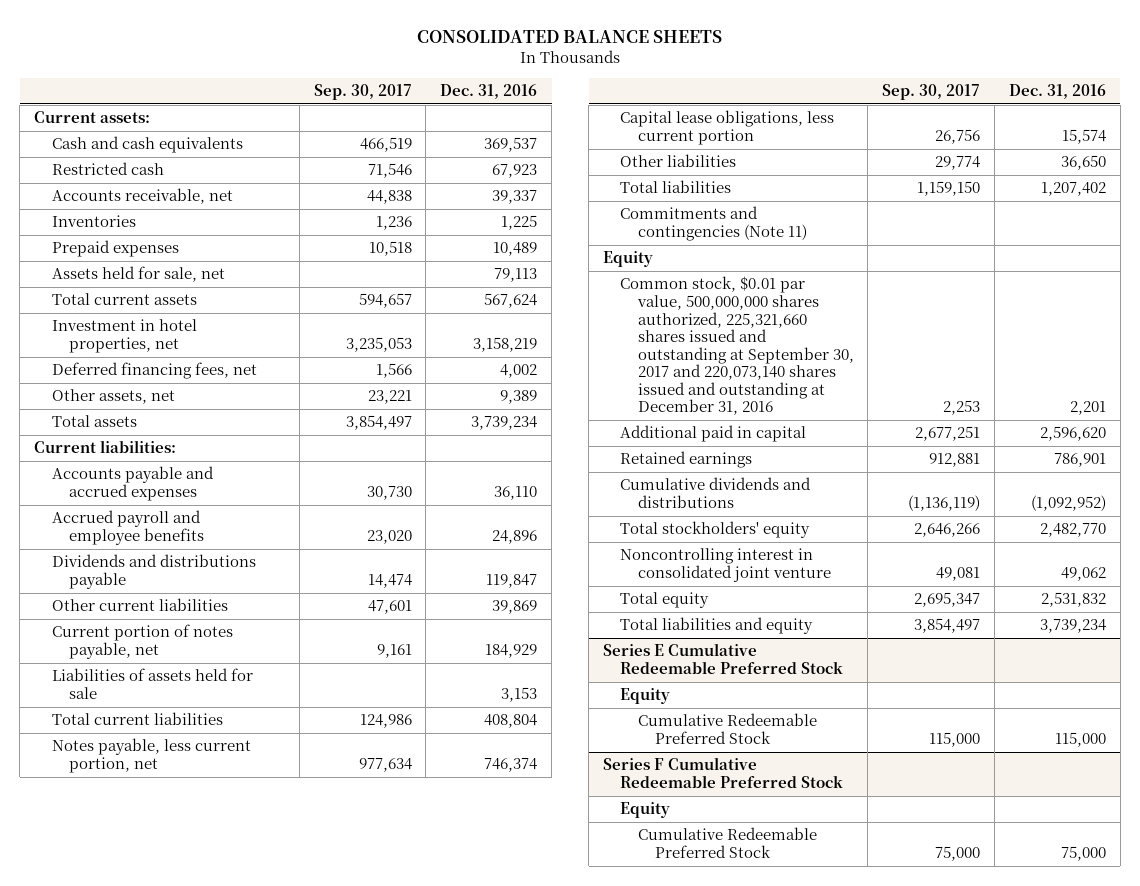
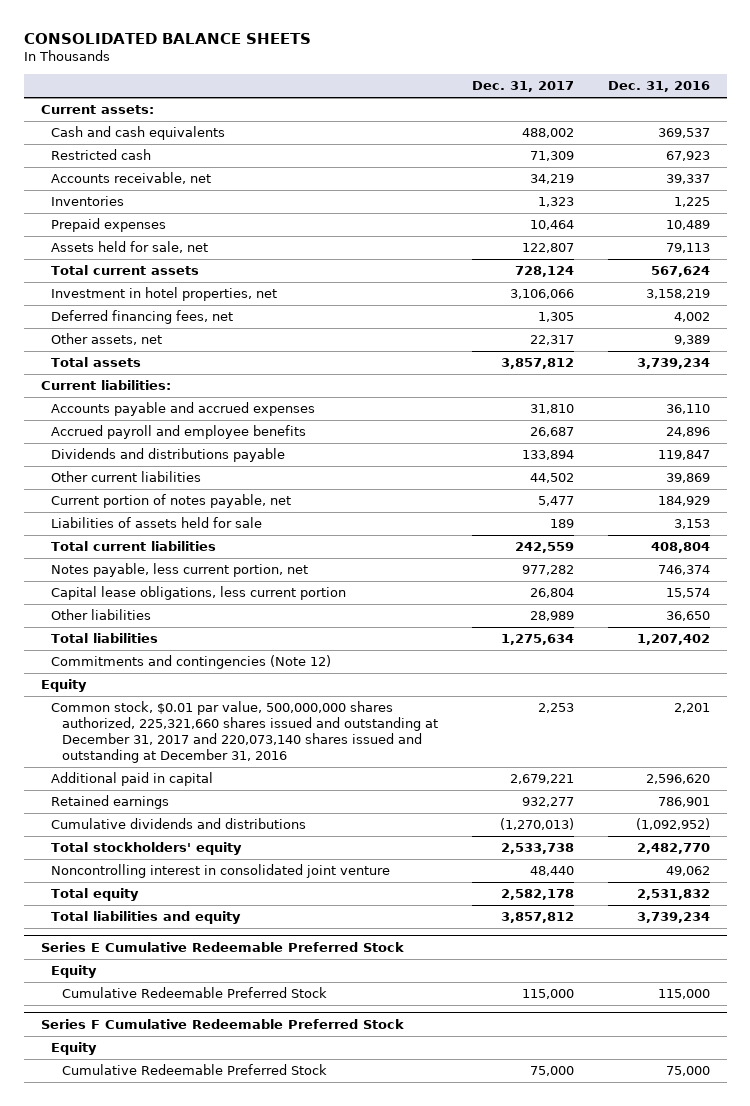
[313,84,412,101] Sep. 30, 2017 -> none
none -> [471,81,574,93] Dec. 31, 2017
[620,206,807,242] Commitments and contingencies (Note 11) -> [51,655,332,670] Commitments and contingencies (Note 12)
[620,276,854,416] Common stock, $0.01 par value, 500,000,000 shares authorized, 225,321,660 shares issued and outstanding at September 30, 2017 and 220,073,140 shares issued and outstanding at December 31, 2016 -> [51,701,438,764] Common stock, $0.01 par value, 500,000,000 shares authorized, 225,321,660 shares issued and outstanding at December 31, 2017 and 220,073,140 shares issued and outstanding at December 31, 2016

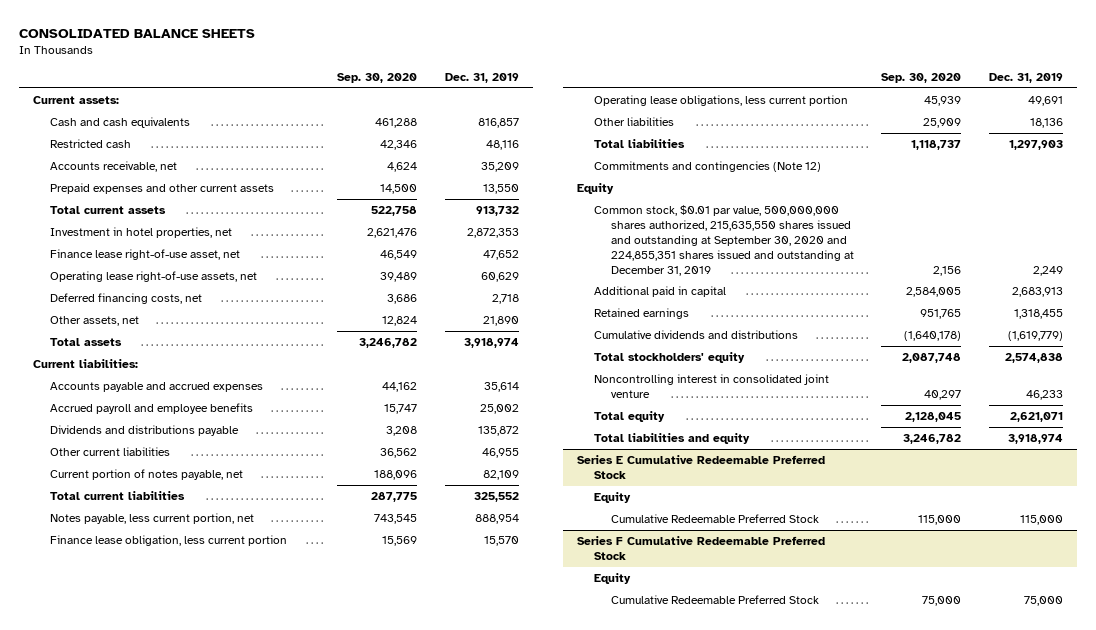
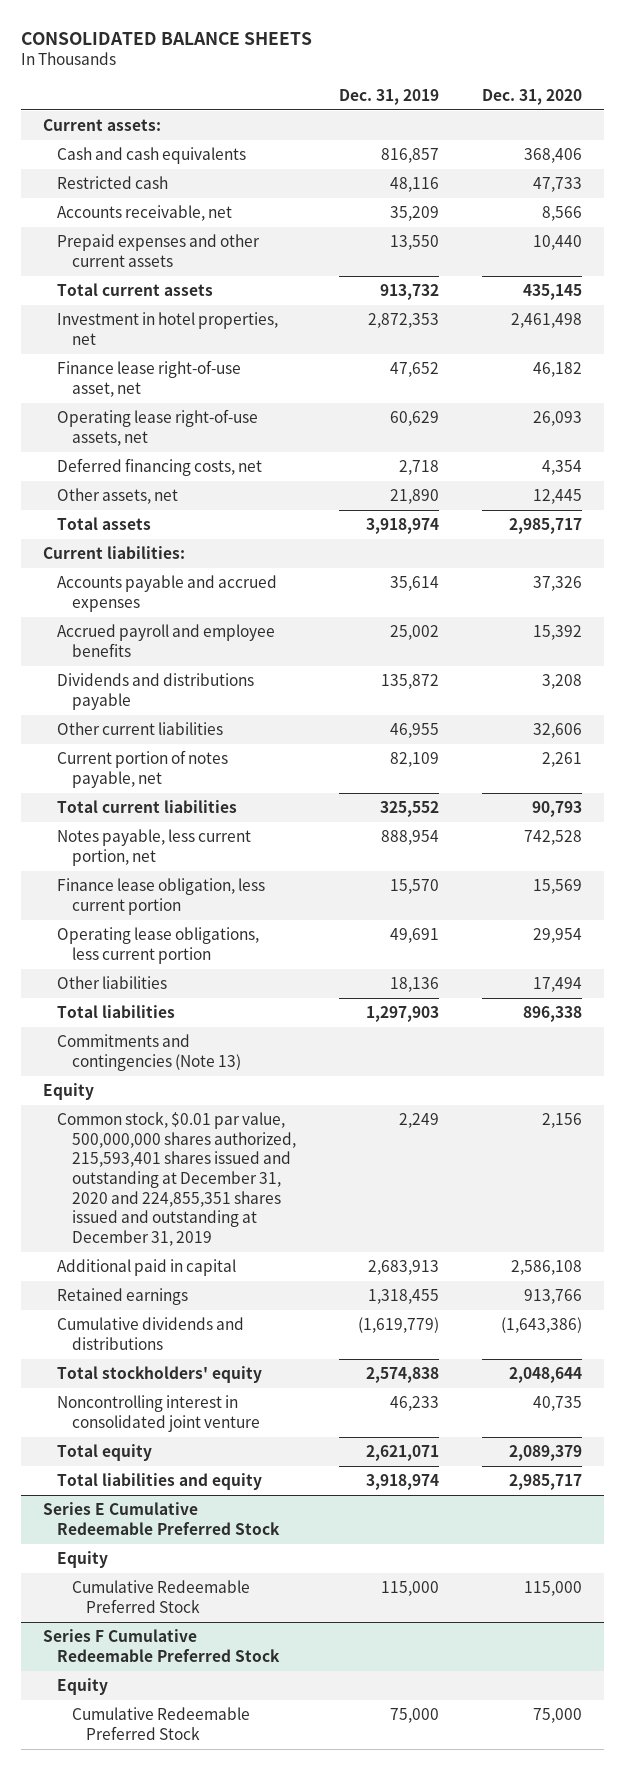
[337,73,418,84] Sep. 30, 2020 -> none
none -> [482,88,583,105] Dec. 31, 2020
[593,160,821,172] Commitments and contingencies (Note 12) -> [57,1034,241,1071] Commitments and contingencies (Note 13)
[593,204,854,276] Common stock, $0.01 par value, 500,000,000 shares authorized, 215,635,550 shares issued and outstanding at September 30, 2020 and 224,855,351 shares issued and outstanding at December 31, 2019 -> [57,1112,296,1247] Common stock, $0.01 par value, 500,000,000 shares authorized, 215,593,401 shares issued and outstanding at December 31, 2020 and 224,855,351 shares issued and outstanding at December 31, 2019

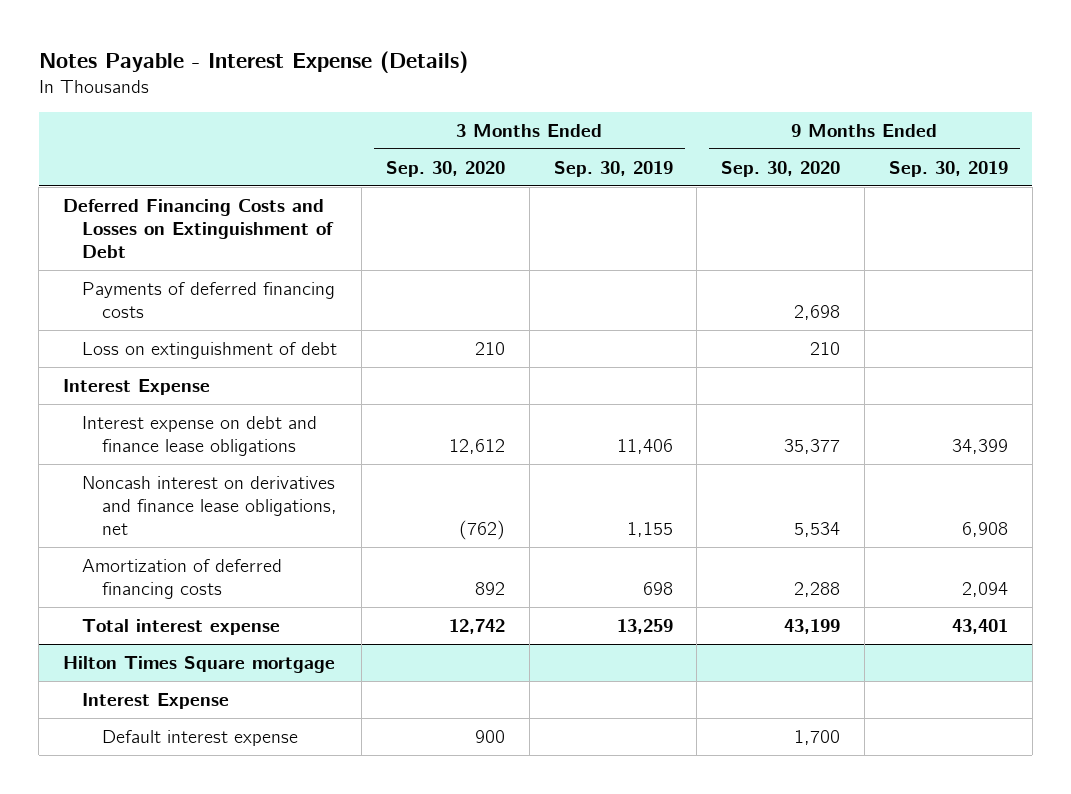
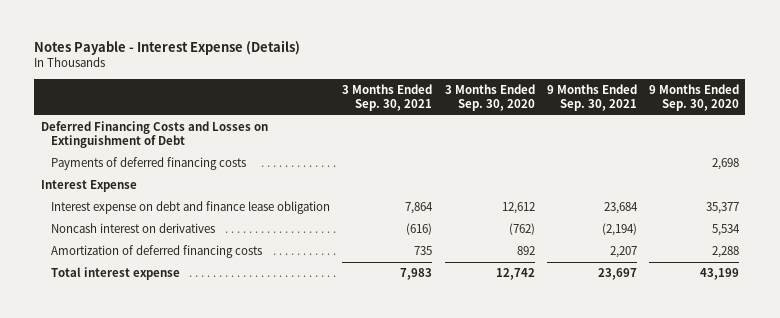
[553,160,673,177] Sep. 30, 2019 -> none
[888,160,1008,177] Sep. 30, 2019 -> none
none -> [342,83,433,111] 3 Months Ended Sep. 30, 2021
none -> [546,83,637,111] 9 Months Ended Sep. 30, 2021
[82,341,338,359] Loss on extinguishment of debt -> none
[82,415,318,457] Interest expense on debt and finance lease obligations -> [51,201,331,215] Interest expense on debt and finance lease obligation
[82,475,337,536] Noncash interest on derivatives and finance lease obligations, net -> [51,223,216,234] Noncash interest on derivatives
[63,655,336,673] Hilton Times Square mortgage -> none
[82,692,230,709] Interest Expense -> none
[101,729,298,746] Default interest expense -> none

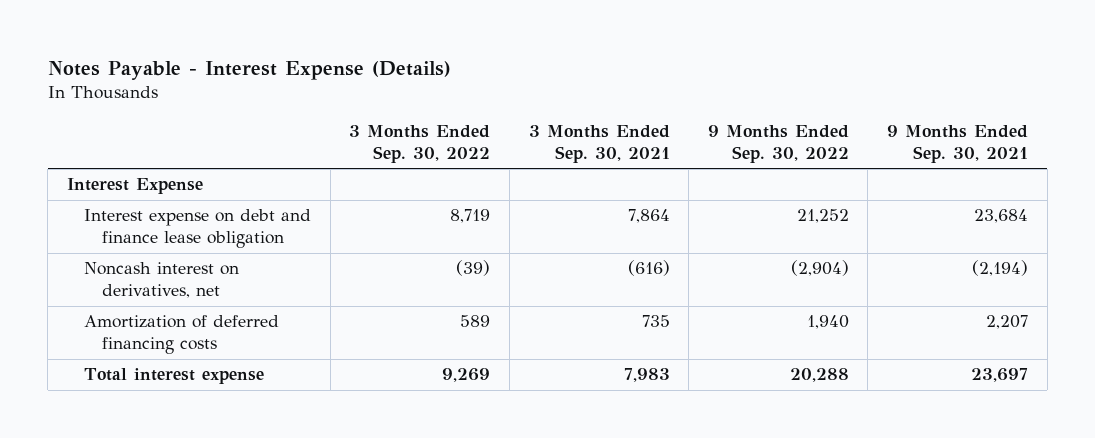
[444,83,535,111] 3 Months Ended Sep. 30, 2020 -> none
[649,83,740,111] 9 Months Ended Sep. 30, 2020 -> none
none -> [349,124,491,164] 3 Months Ended Sep. 30, 2022
none -> [707,124,849,164] 9 Months Ended Sep. 30, 2022
[40,121,268,149] Deferred Financing Costs and Losses on Extinguishment of Debt -> none
[51,157,247,171] Payments of deferred financing costs -> none
[51,223,216,234] Noncash interest on derivatives -> [84,262,240,299] Noncash interest on derivatives, net

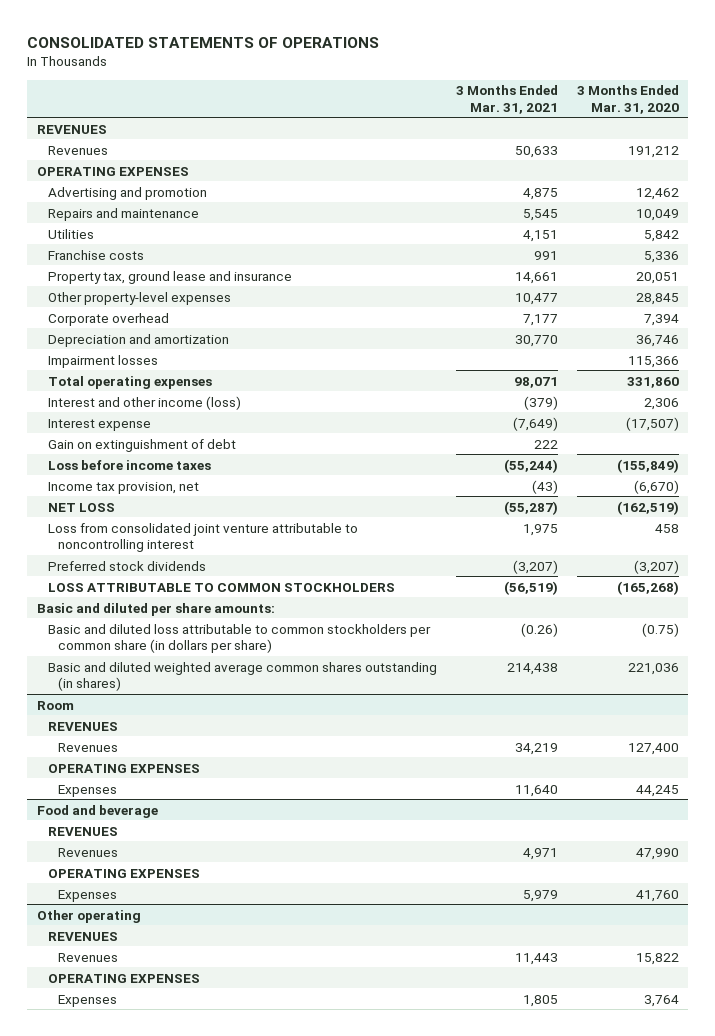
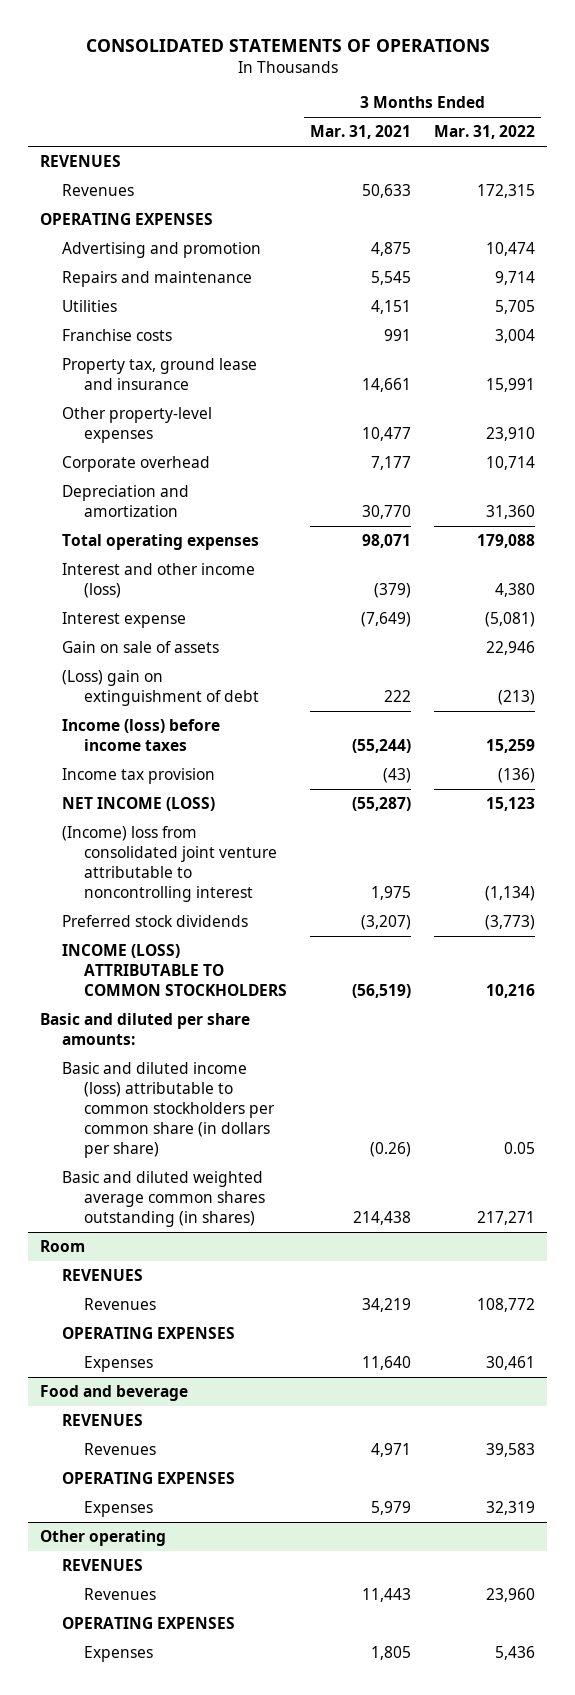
[576,85,679,114] 3 Months Ended Mar. 31, 2020 -> none
none -> [434,125,536,140] Mar. 31, 2022
[47,354,158,368] Impairment losses -> none
none -> [61,641,219,654] Gain on sale of assets
[47,438,236,452] Gain on extinguishment of debt -> [61,670,259,706] (Loss) gain on extinguishment of debt
[47,459,211,470] Loss before income taxes -> [61,719,220,751] Income (loss) before income taxes
[47,481,199,494] Income tax provision, net -> [61,768,215,785] Income tax provision
[47,502,115,512] NET LOSS -> [61,797,215,812] NET INCOME (LOSS)
[47,522,358,552] Loss from consolidated joint venture attributable to noncontrolling interest -> [61,826,277,902] (Income) loss from consolidated joint venture attributable to noncontrolling interest
[47,582,395,592] LOSS ATTRIBUTABLE TO COMMON STOCKHOLDERS -> [61,944,287,996] INCOME (LOSS) ATTRIBUTABLE TO COMMON STOCKHOLDERS
[47,623,431,653] Basic and diluted loss attributable to common stockholders per common share (in dollars per share) -> [61,1062,275,1158] Basic and diluted income (loss) attributable to common stockholders per common share (in dollars per share)

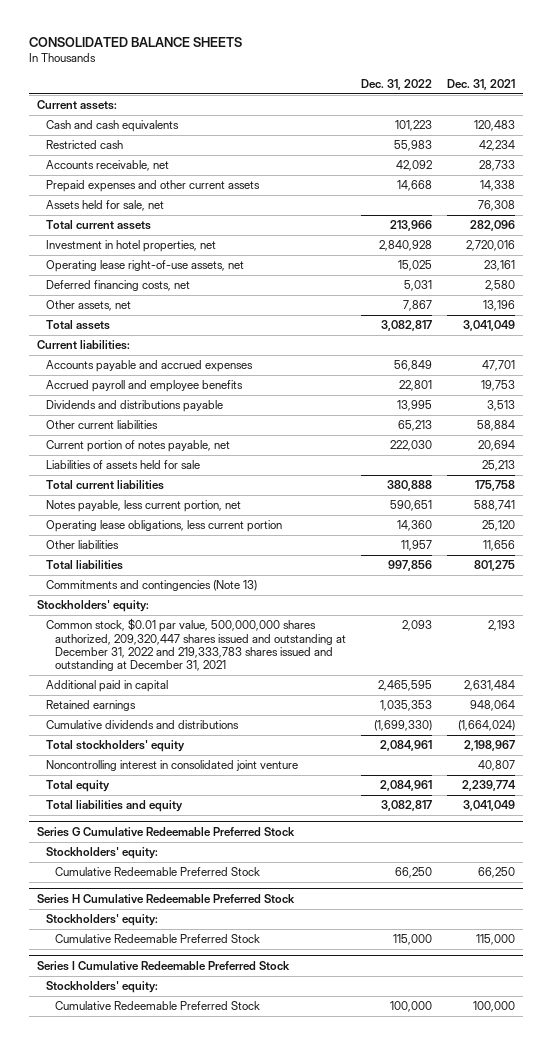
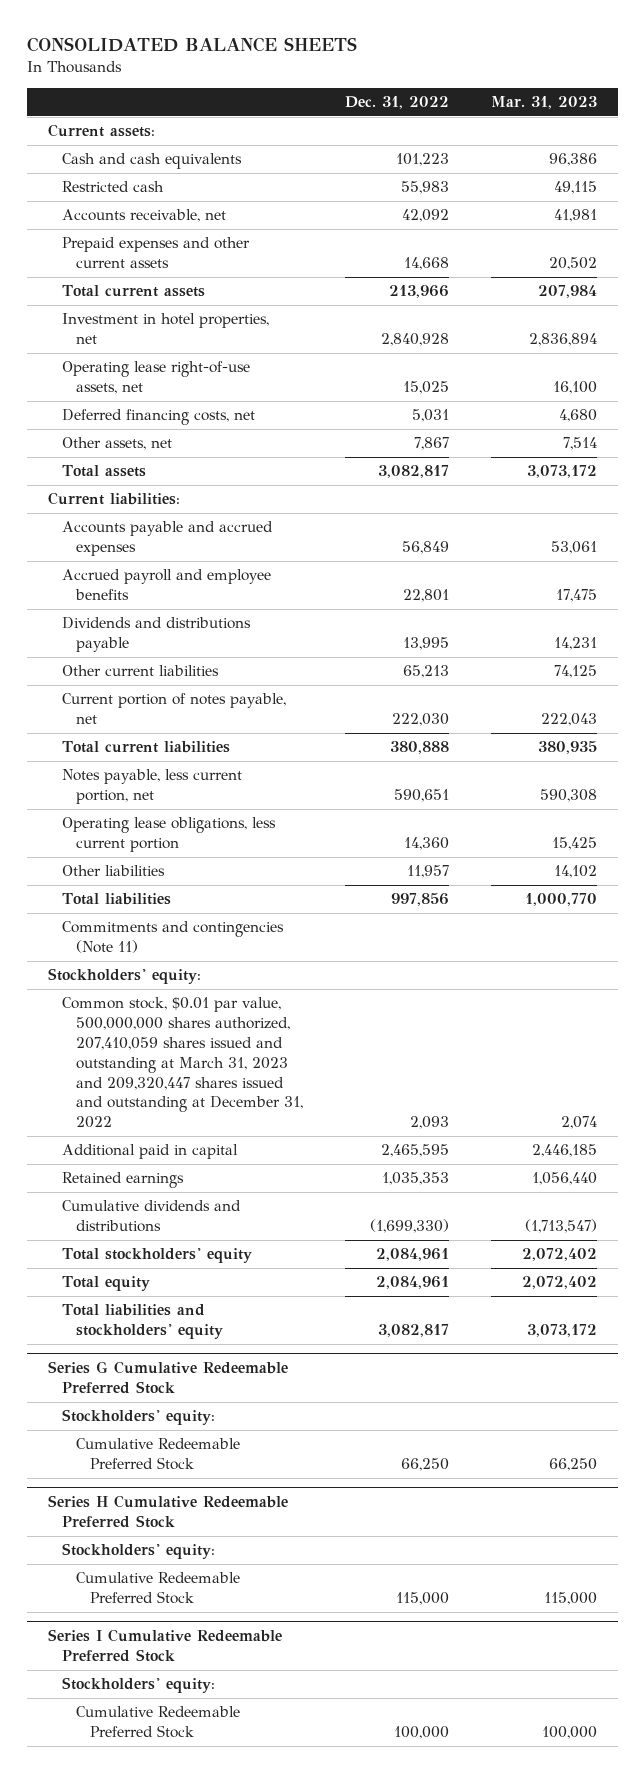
[447,78,516,90] Dec. 31, 2021 -> none
none -> [490,96,597,110] Mar. 31, 2023
[45,200,164,212] Assets held for sale, net -> none
[45,460,200,470] Liabilities of assets held for sale -> none
[45,580,257,592] Commitments and contingencies (Note 13) -> [61,921,284,954] Commitments and contingencies (Note 11)
[45,618,346,672] Common stock, $0.01 par value, 500,000,000 shares authorized, 209,320,447 shares issued and outstanding at December 31, 2022 and 219,333,783 shares issued and outstanding at December 31, 2021 -> [61,997,304,1129] Common stock, $0.01 par value, 500,000,000 shares authorized, 207,410,059 shares issued and outstanding at March 31, 2023 and 209,320,447 shares issued and outstanding at December 31, 2022
[45,760,298,772] Noncontrolling interest in consolidated joint venture -> none
[45,800,183,813] Total liabilities and equity -> [61,1304,224,1340] Total liabilities and stockholders' equity

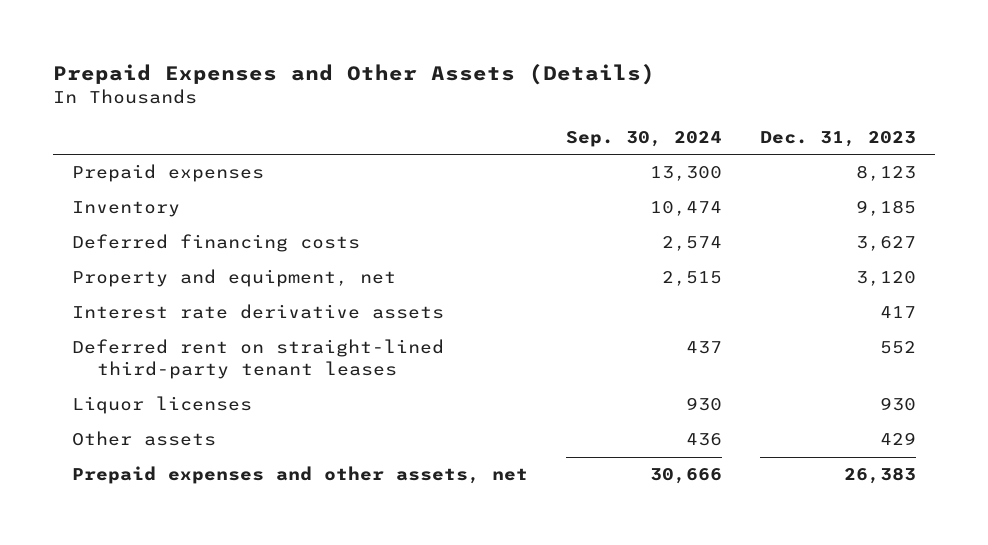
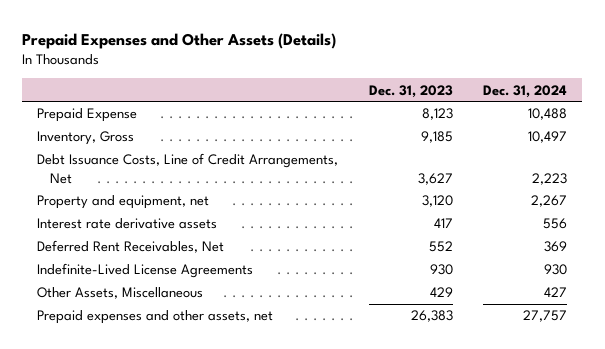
[565,131,722,148] Sep. 30, 2024 -> none
none -> [483,84,568,98] Dec. 31, 2024
[72,164,265,183] Prepaid expenses -> [37,108,138,123] Prepaid Expense
[72,201,181,218] Inventory -> [37,131,135,146] Inventory, Gross
[72,234,361,253] Deferred financing costs -> [37,153,339,184] Debt Issuance Costs, Line of Credit Arrangements, Net
[72,339,445,380] Deferred rent on straight-lined third-party tenant leases -> [37,240,225,254] Deferred Rent Receivables, Net
[72,396,253,415] Liquor licenses -> [37,263,254,279] Indefinite-Lived License Agreements
[72,431,217,447] Other assets -> [37,287,204,300] Other Assets, Miscellaneous

